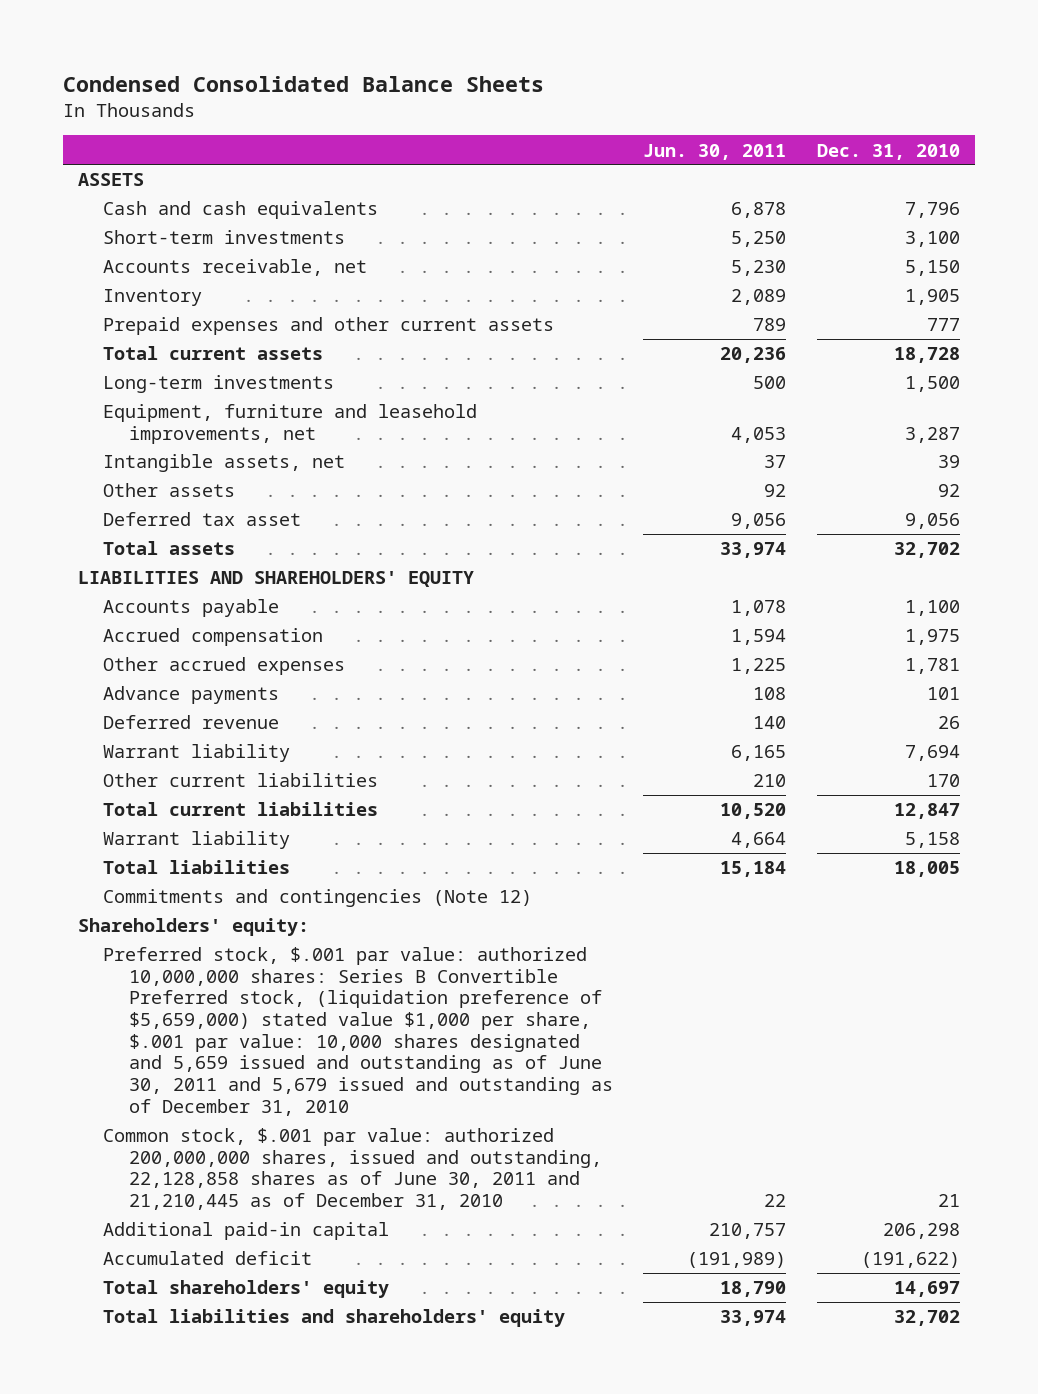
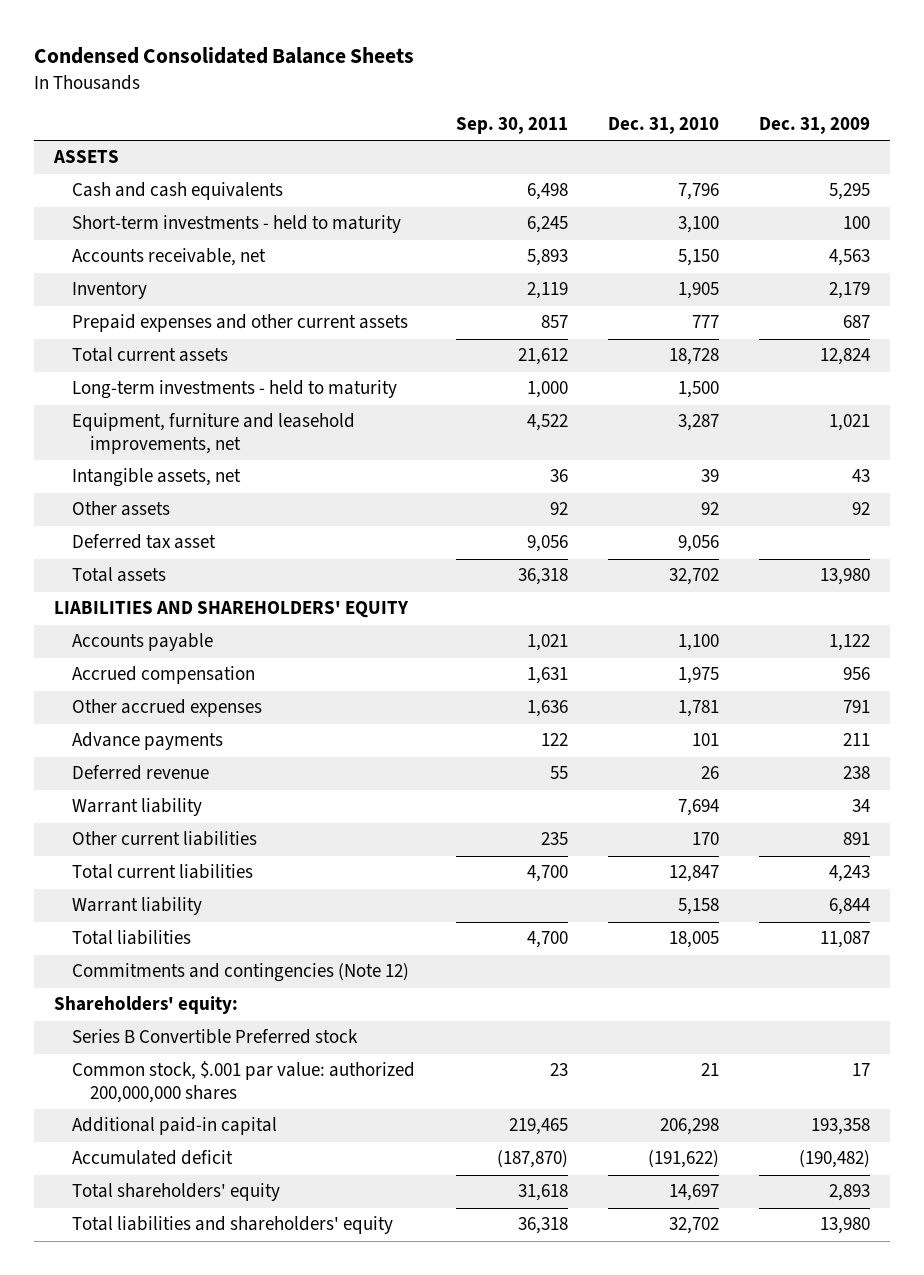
[643,143,787,160] Jun. 30, 2011 -> none
none -> [455,117,568,135] Sep. 30, 2011
none -> [759,117,871,135] Dec. 31, 2009
[103,230,346,245] Short-term investments -> [72,215,402,234] Short-term investments - held to maturity
[103,375,335,394] Long-term investments -> [72,380,398,400] Long-term investments - held to maturity
[103,947,613,1116] Preferred stock, $.001 par value: authorized 10,000,000 shares: Series B Convertible Preferred stock, (liquidation preference of $5,659,000) stated value $1,000 per share, $.001 par value: 10,000 shares designated and 5,659 issued and outstanding as of June 30, 2011 and 5,679 issued and outstanding as of December 31, 2010 -> [72,1029,359,1045] Series B Convertible Preferred stock
[103,1128,602,1211] Common stock, $.001 par value: authorized 200,000,000 shares, issued and outstanding, 22,128,858 shares as of June 30, 2011 and 21,210,445 as of December 31, 2010 -> [72,1061,416,1104] Common stock, $.001 par value: authorized 200,000,000 shares

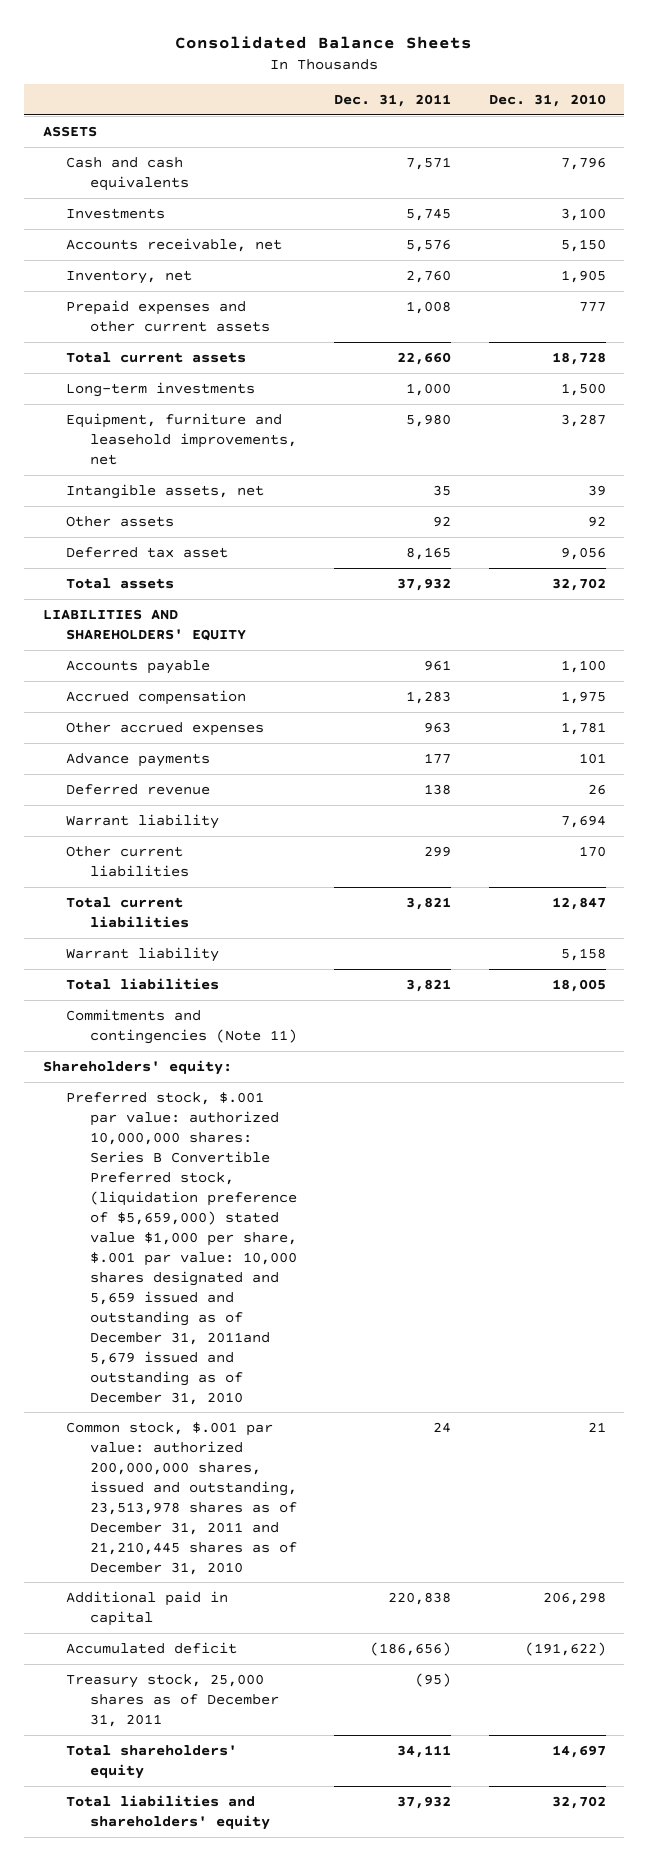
[34,47,415,65] Condensed Consolidated Balance Sheets -> [175,35,473,49] Consolidated Balance Sheets
[455,117,568,135] Sep. 30, 2011 -> none
[759,117,871,135] Dec. 31, 2009 -> none
none -> [334,93,452,107] Dec. 31, 2011
[72,215,402,234] Short-term investments - held to maturity -> none
none -> [66,207,166,219] Investments
[72,282,148,300] Inventory -> [66,269,193,284] Inventory, net
[72,380,398,400] Long-term investments - held to maturity -> [66,381,256,397] Long-term investments
[72,963,410,983] Commitments and contingencies (Note 12) -> [66,1008,298,1044] Commitments and contingencies (Note 11)
[72,1029,359,1045] Series B Convertible Preferred stock -> [66,1091,298,1405] Preferred stock, $.001 par value: authorized 10,000,000 shares: Series B Convertible Preferred stock, (liquidation preference of $5,659,000) stated value $1,000 per share, $.001 par value: 10,000 shares designated and 5,659 issued and outstanding as of December 31, 2011and 5,679 issued and outstanding as of December 31, 2010
[72,1061,416,1104] Common stock, $.001 par value: authorized 200,000,000 shares -> [66,1421,298,1575] Common stock, $.001 par value: authorized 200,000,000 shares, issued and outstanding, 23,513,978 shares as of December 31, 2011 and 21,210,445 shares as of December 31, 2010
[72,1117,278,1136] Additional paid-in capital -> [66,1590,229,1626] Additional paid in capital
none -> [66,1673,280,1727] Treasury stock, 25,000 shares as of December 31, 2011

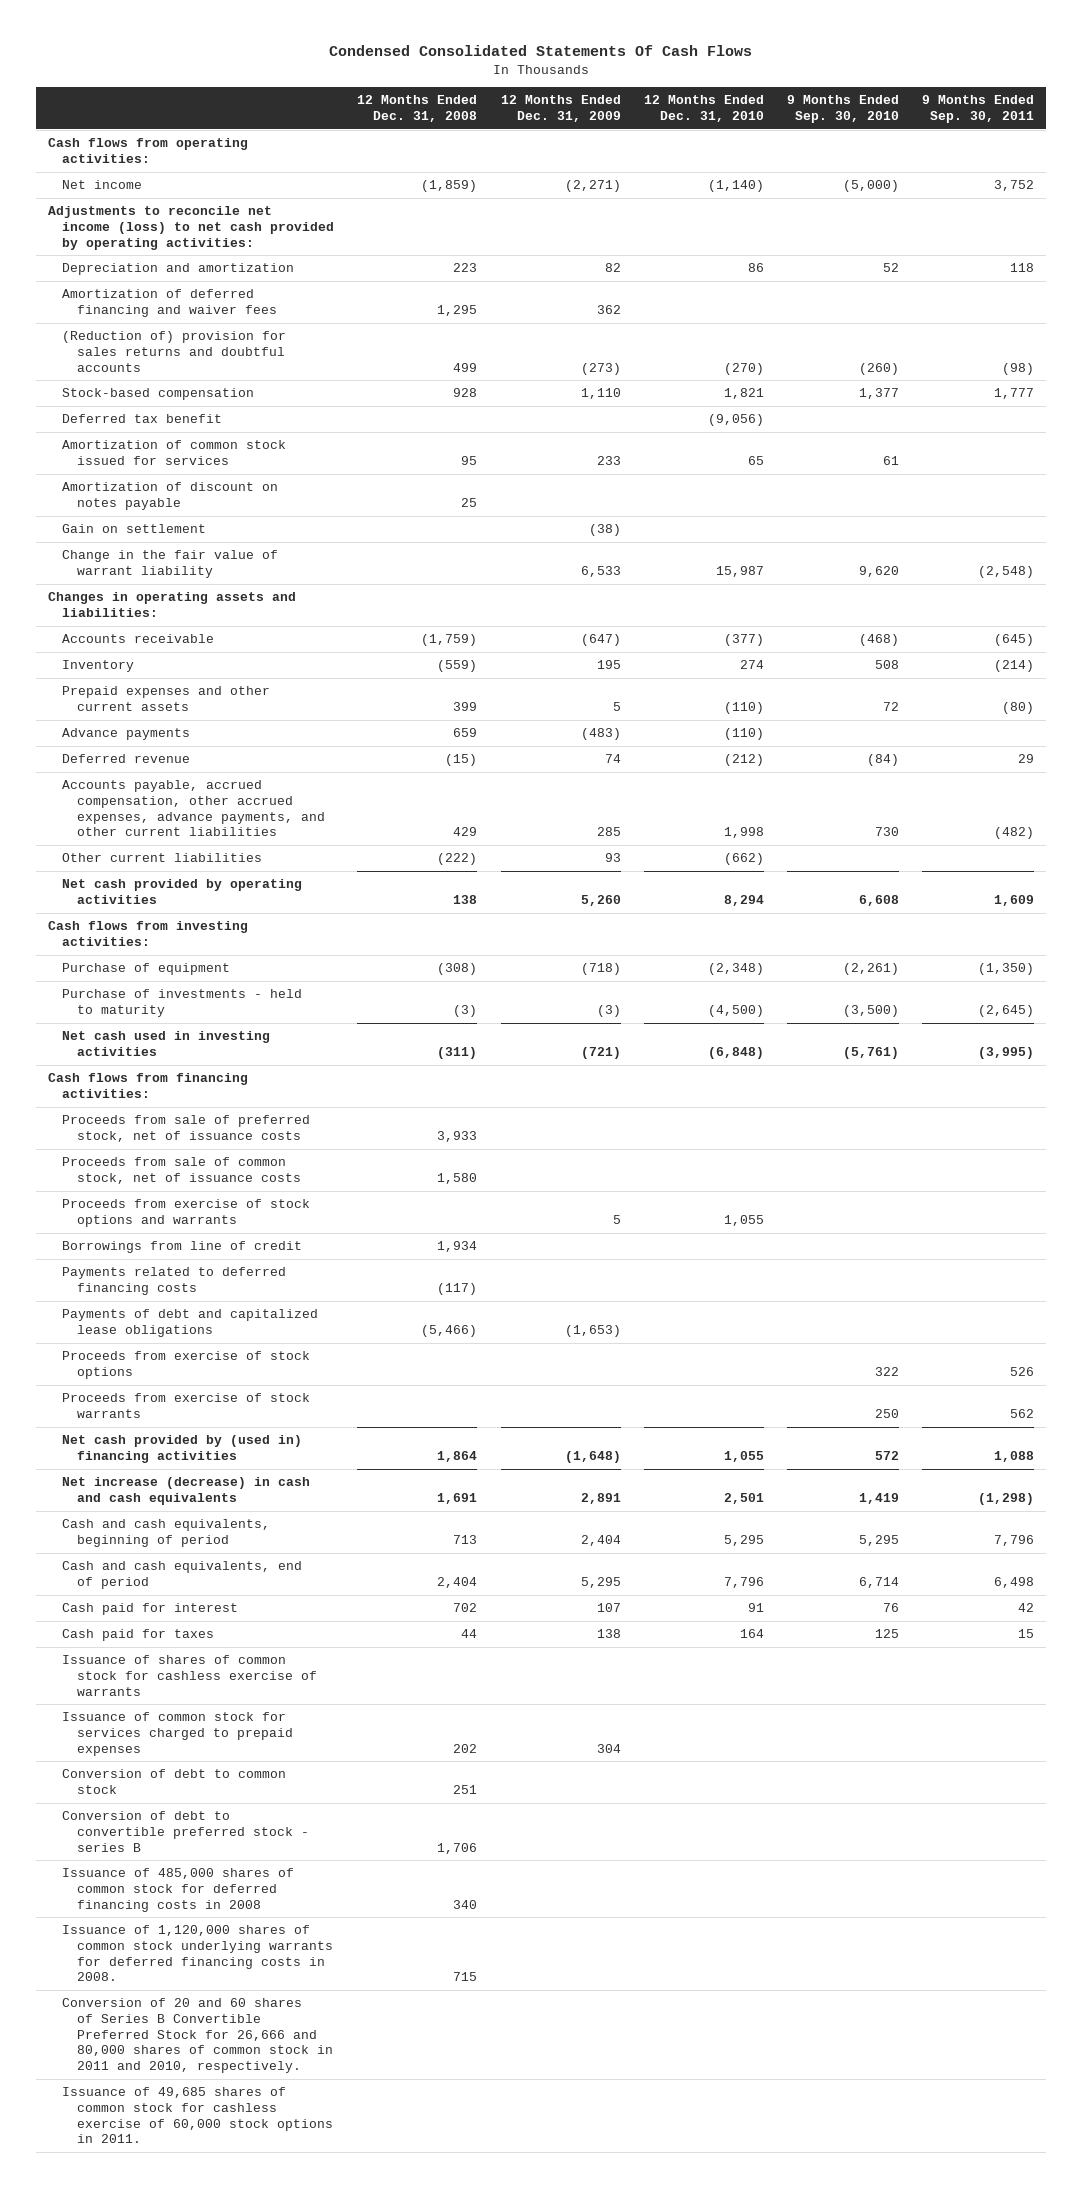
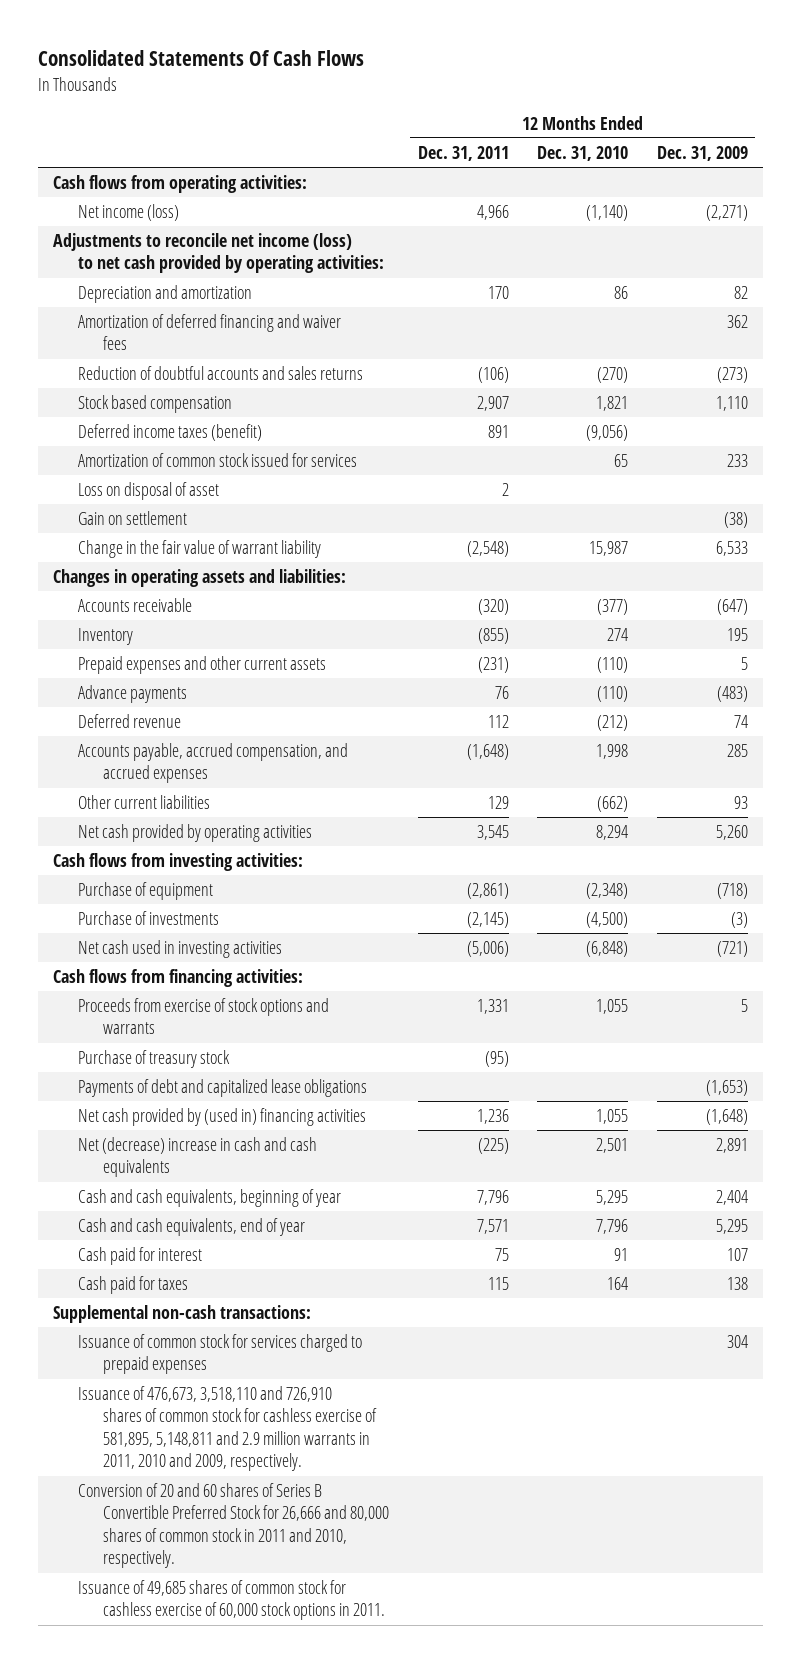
[329,45,753,57] Condensed Consolidated Statements Of Cash Flows -> [38,50,365,67] Consolidated Statements Of Cash Flows
[357,95,478,122] 12 Months Ended Dec. 31, 2008 -> none
[787,95,900,123] 9 Months Ended Sep. 30, 2010 -> none
[922,95,1035,123] 9 Months Ended Sep. 30, 2011 -> none
none -> [417,145,509,161] Dec. 31, 2011
[62,180,143,190] Net income -> [77,203,179,221] Net income (loss)
[62,331,287,372] (Reduction of) provision for sales returns and doubtful accounts -> [77,365,363,380] Reduction of doubtful accounts and sales returns
[62,388,255,401] Stock-based compensation -> [77,394,232,413] Stock based compensation
[62,414,223,424] Deferred tax benefit -> [77,423,262,441] Deferred income taxes (benefit)
[62,482,279,510] Amortization of discount on notes payable -> none
none -> [77,481,219,500] Loss on disposal of asset
[62,780,325,837] Accounts payable, accrued compensation, other accrued expenses, advance payments, and other current liabilities -> [77,742,348,784] Accounts payable, accrued compensation, and accrued expenses
[62,989,303,1017] Purchase of investments - held to maturity -> [77,910,219,925] Purchase of investments
[62,1115,311,1142] Proceeds from sale of preferred stock, net of issuance costs -> none
[62,1157,301,1184] Proceeds from sale of common stock, net of issuance costs -> none
[62,1241,303,1254] Borrowings from line of credit -> none
[62,1267,287,1295] Payments related to deferred financing costs -> none
none -> [77,1049,230,1068] Purchase of treasury stock
[62,1351,311,1379] Proceeds from exercise of stock options -> none
[62,1393,311,1418] Proceeds from exercise of stock warrants -> none
[62,1477,311,1505] Net increase (decrease) in cash and cash equivalents -> [77,1136,317,1178] Net (decrease) increase in cash and cash equivalents
[62,1519,271,1547] Cash and cash equivalents, beginning of period -> [77,1188,341,1207] Cash and cash equivalents, beginning of year
[62,1561,303,1589] Cash and cash equivalents, end of period -> [77,1217,305,1236] Cash and cash equivalents, end of year
[62,1655,317,1696] Issuance of shares of common stock for cashless exercise of warrants -> none
none -> [52,1304,311,1323] Supplemental non-cash transactions:
[62,1769,287,1794] Conversion of debt to common stock -> none
[62,1811,309,1852] Conversion of debt to convertible preferred stock - series B -> none
[62,1868,295,1912] Issuance of 485,000 shares of common stock for deferred financing costs in 2008 -> none
[62,1925,333,1982] Issuance of 1,120,000 shares of common stock underlying warrants for deferred financing costs in 2008. -> none
none -> [77,1385,377,1472] Issuance of 476,673, 3,518,110 and 726,910 shares of common stock for cashless exercise of 581,895, 5,148,811 and 2.9 million warrants in 2011, 2010 and 2009, respectively.

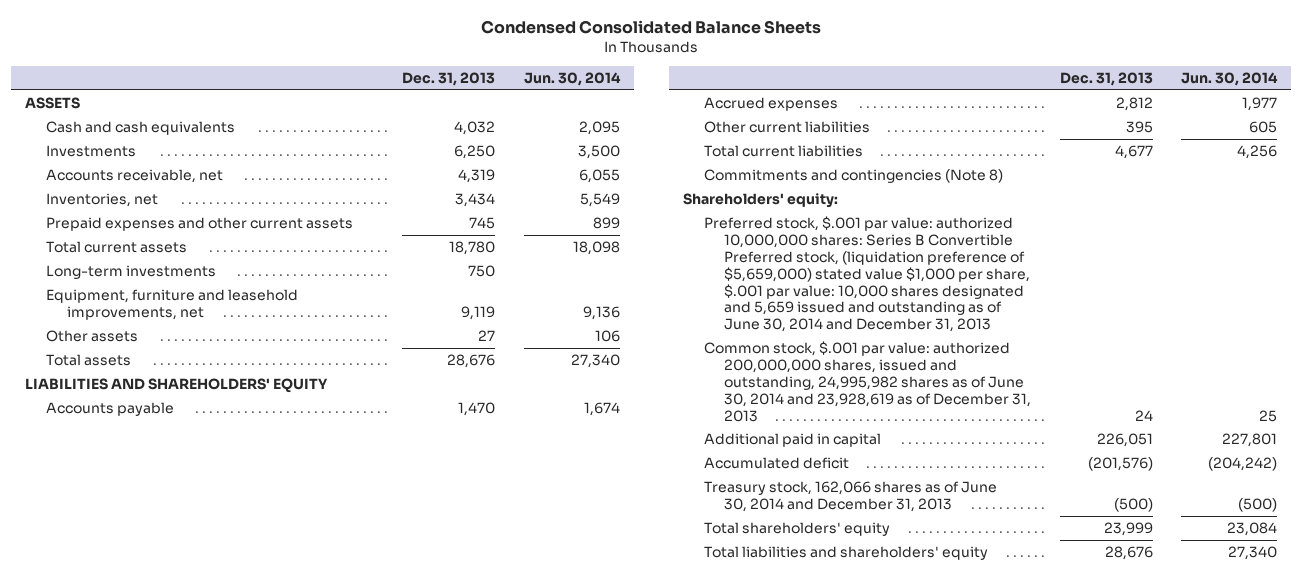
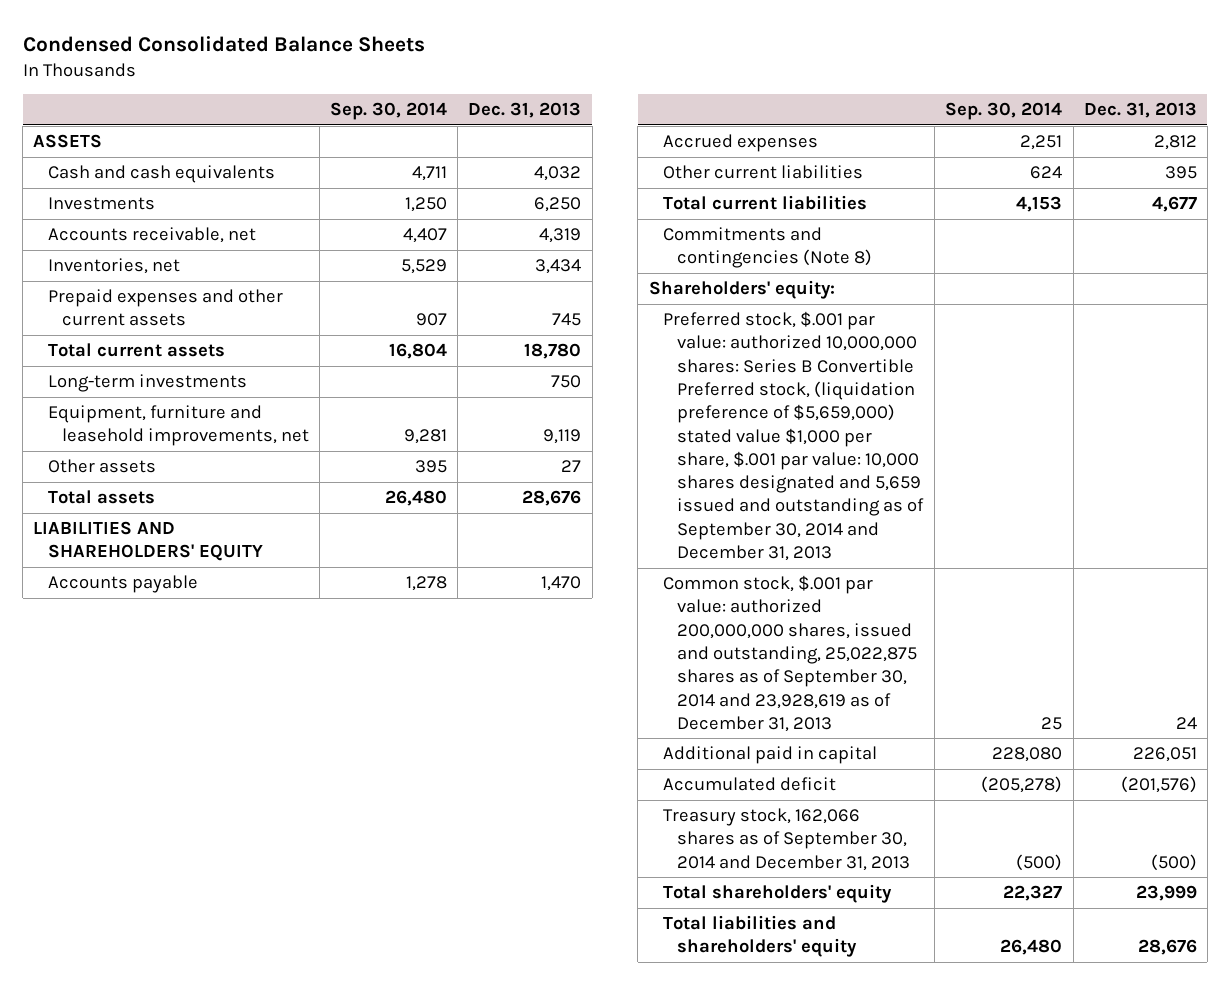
[523,71,621,86] Jun. 30, 2014 -> none
none -> [330,102,448,121] Sep. 30, 2014
[703,216,1031,333] Preferred stock, $.001 par value: authorized 10,000,000 shares: Series B Convertible Preferred stock, (liquidation preference of $5,659,000) stated value $1,000 per share, $.001 par value: 10,000 shares designated and 5,659 issued and outstanding as of June 30, 2014 and December 31, 2013 -> [662,311,925,562] Preferred stock, $.001 par value: authorized 10,000,000 shares: Series B Convertible Preferred stock, (liquidation preference of $5,659,000) stated value $1,000 per share, $.001 par value: 10,000 shares designated and 5,659 issued and outstanding as of September 30, 2014 and December 31, 2013
[703,341,1032,422] Common stock, $.001 par value: authorized 200,000,000 shares, issued and outstanding, 24,995,982 shares as of June 30, 2014 and 23,928,619 as of December 31, 2013 -> [662,575,918,732] Common stock, $.001 par value: authorized 200,000,000 shares, issued and outstanding, 25,022,875 shares as of September 30, 2014 and 23,928,619 as of December 31, 2013
[703,481,997,512] Treasury stock, 162,066 shares as of June 30, 2014 and December 31, 2013 -> [662,808,911,871] Treasury stock, 162,066 shares as of September 30, 2014 and December 31, 2013

